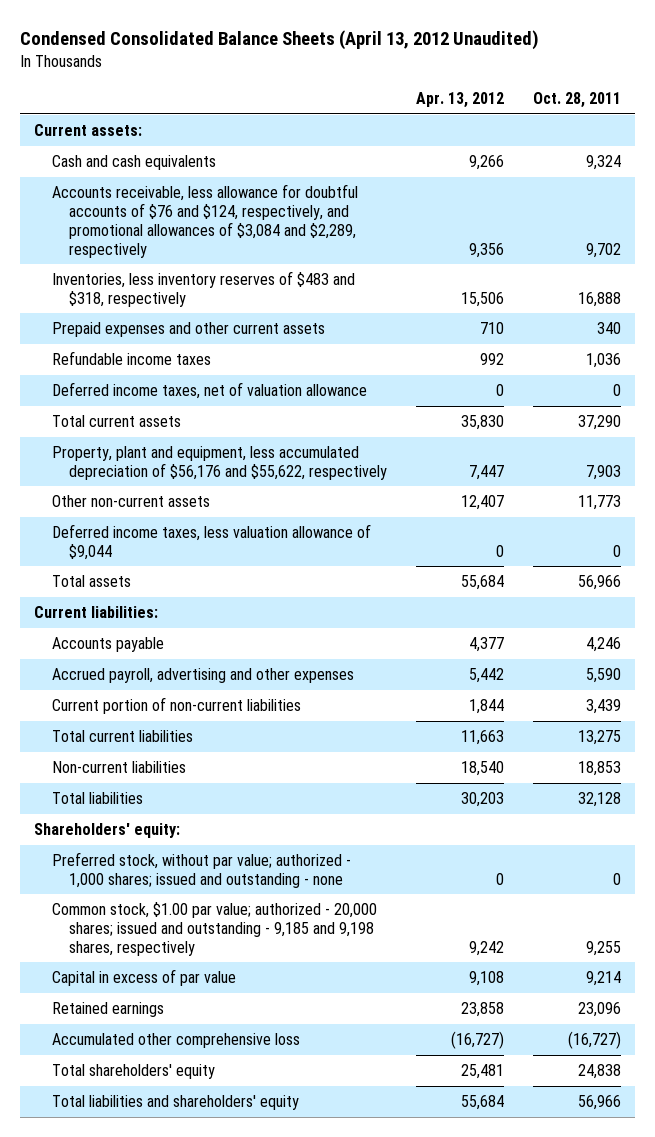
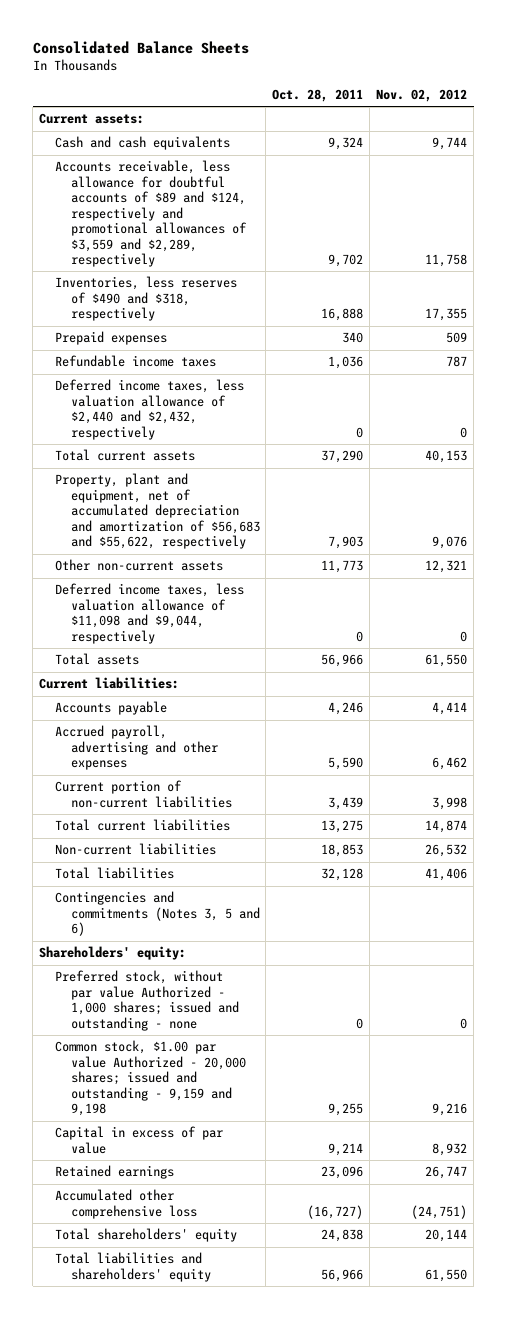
[19,30,539,51] Condensed Consolidated Balance Sheets (April 13, 2012 Unaudited) -> [32,40,249,54] Consolidated Balance Sheets
[416,92,505,109] Apr. 13, 2012 -> none
none -> [376,88,468,102] Nov. 02, 2012
[51,184,358,258] Accounts receivable, less allowance for doubtful accounts of $76 and $124, respectively, and promotional allowances of $3,084 and $2,289, respectively -> [54,160,247,268] Accounts receivable, less allowance for doubtful accounts of $89 and $124, respectively and promotional allowances of $3,559 and $2,289, respectively
[51,271,355,307] Inventories, less inventory reserves of $483 and $318, respectively -> [54,276,237,322] Inventories, less reserves of $490 and $318, respectively
[51,322,325,338] Prepaid expenses and other current assets -> [54,331,167,346] Prepaid expenses
[51,382,367,400] Deferred income taxes, net of valuation allowance -> none
none -> [54,379,244,440] Deferred income taxes, less valuation allowance of $2,440 and $2,432, respectively
[51,446,388,480] Property, plant and equipment, less accumulated depreciation of $56,176 and $55,622, respectively -> [54,473,260,550] Property, plant and equipment, net of accumulated depreciation and amortization of $56,683 and $55,622, respectively
[51,524,371,560] Deferred income taxes, less valuation allowance of $9,044 -> [54,583,244,644] Deferred income taxes, less valuation allowance of $11,098 and $9,044, respectively
none -> [54,891,260,937] Contingencies and commitments (Notes 3, 5 and 6)
[51,852,351,888] Preferred stock, without par value; authorized - 1,000 shares; issued and outstanding - none -> [54,970,239,1031] Preferred stock, without par value Authorized - 1,000 shares; issued and outstanding - none
[51,902,377,956] Common stock, $1.00 par value; authorized - 20,000 shares; issued and outstanding - 9,185 and 9,198 shares, respectively -> [54,1040,246,1117] Common stock, $1.00 par value Authorized - 20,000 shares; issued and outstanding - 9,159 and 9,198

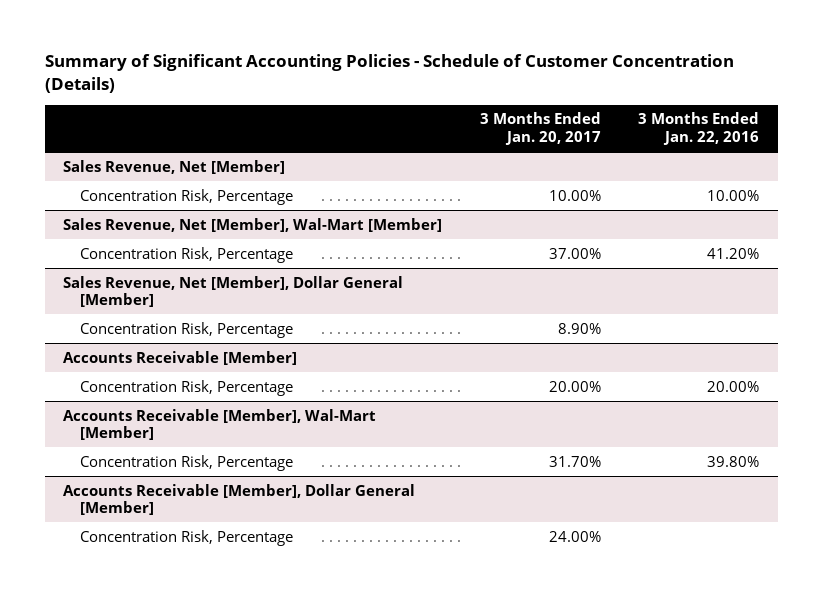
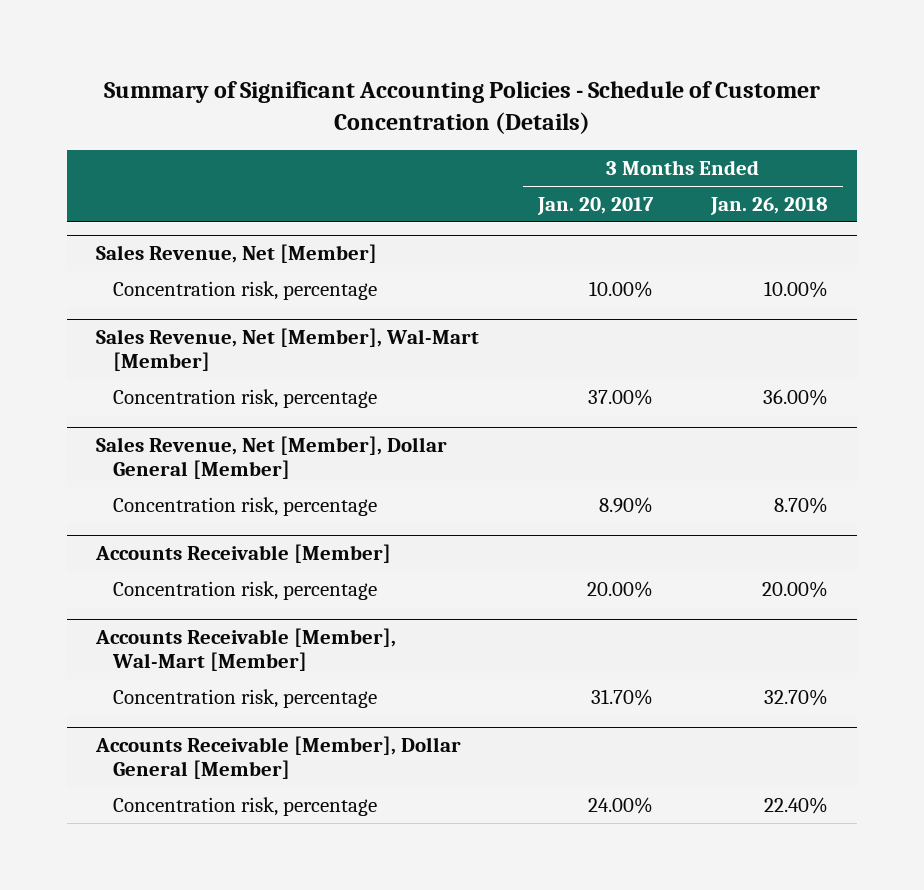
[638,112,760,146] 3 Months Ended Jan. 22, 2016 -> none
none -> [710,196,829,215] Jan. 26, 2018
[79,188,293,205] Concentration Risk, Percentage -> [112,280,377,300] Concentration risk, percentage
[79,246,293,263] Concentration Risk, Percentage -> [112,388,377,408] Concentration risk, percentage
[79,321,293,338] Concentration Risk, Percentage -> [112,496,377,516] Concentration risk, percentage
[79,379,293,396] Concentration Risk, Percentage -> [112,580,377,600] Concentration risk, percentage
[79,454,293,471] Concentration Risk, Percentage -> [112,688,377,708] Concentration risk, percentage
[79,529,293,546] Concentration Risk, Percentage -> [112,796,377,816] Concentration risk, percentage

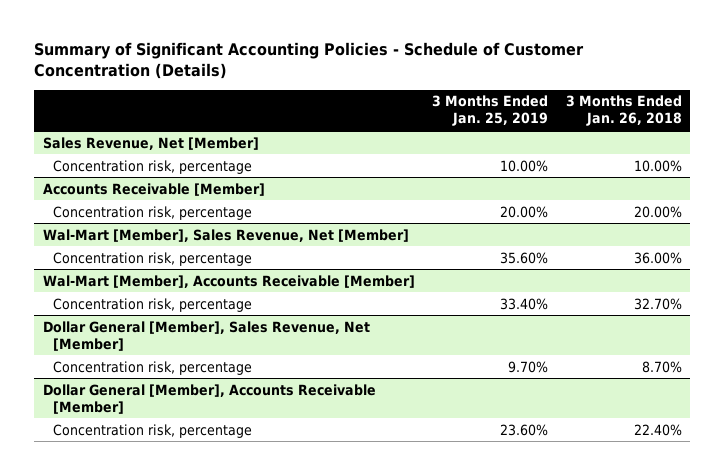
[536,196,654,215] Jan. 20, 2017 -> none
none -> [432,95,549,127] 3 Months Ended Jan. 25, 2019
[95,327,479,372] Sales Revenue, Net [Member], Wal-Mart [Member] -> none
[112,388,377,408] Concentration risk, percentage -> none
[95,435,447,480] Sales Revenue, Net [Member], Dollar General [Member] -> none
[112,496,377,516] Concentration risk, percentage -> none
none -> [42,228,409,242] Wal-Mart [Member], Sales Revenue, Net [Member]
none -> [52,251,252,266] Concentration risk, percentage
[94,627,396,672] Accounts Receivable [Member], Wal-Mart [Member] -> [42,274,415,288] Wal-Mart [Member], Accounts Receivable [Member]
none -> [42,320,370,351] Dollar General [Member], Sales Revenue, Net [Member]
none -> [52,360,252,375] Concentration risk, percentage
[94,735,461,780] Accounts Receivable [Member], Dollar General [Member] -> [42,383,376,414] Dollar General [Member], Accounts Receivable [Member]

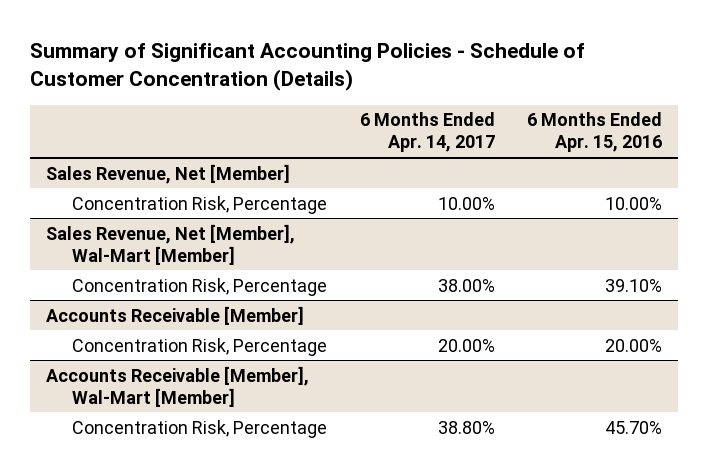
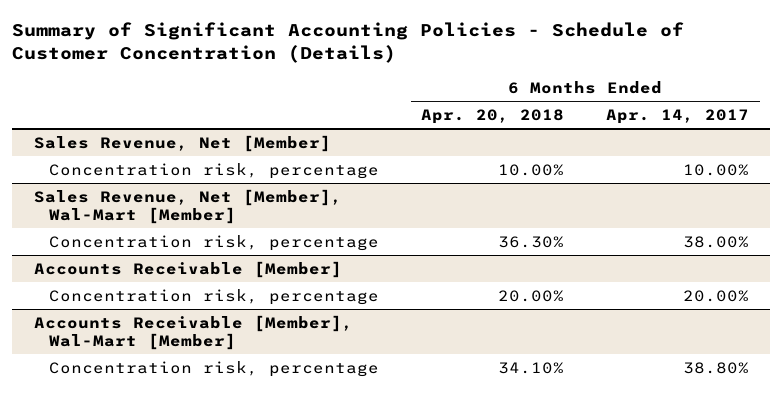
[526,112,662,153] 6 Months Ended Apr. 15, 2016 -> none
none -> [421,108,565,124] Apr. 20, 2018
[72,195,328,214] Concentration Risk, Percentage -> [48,162,379,179] Concentration risk, percentage
[72,277,328,296] Concentration Risk, Percentage -> [48,234,379,251] Concentration risk, percentage
[72,337,328,356] Concentration Risk, Percentage -> [48,288,379,305] Concentration risk, percentage
[72,419,328,438] Concentration Risk, Percentage -> [48,360,379,377] Concentration risk, percentage

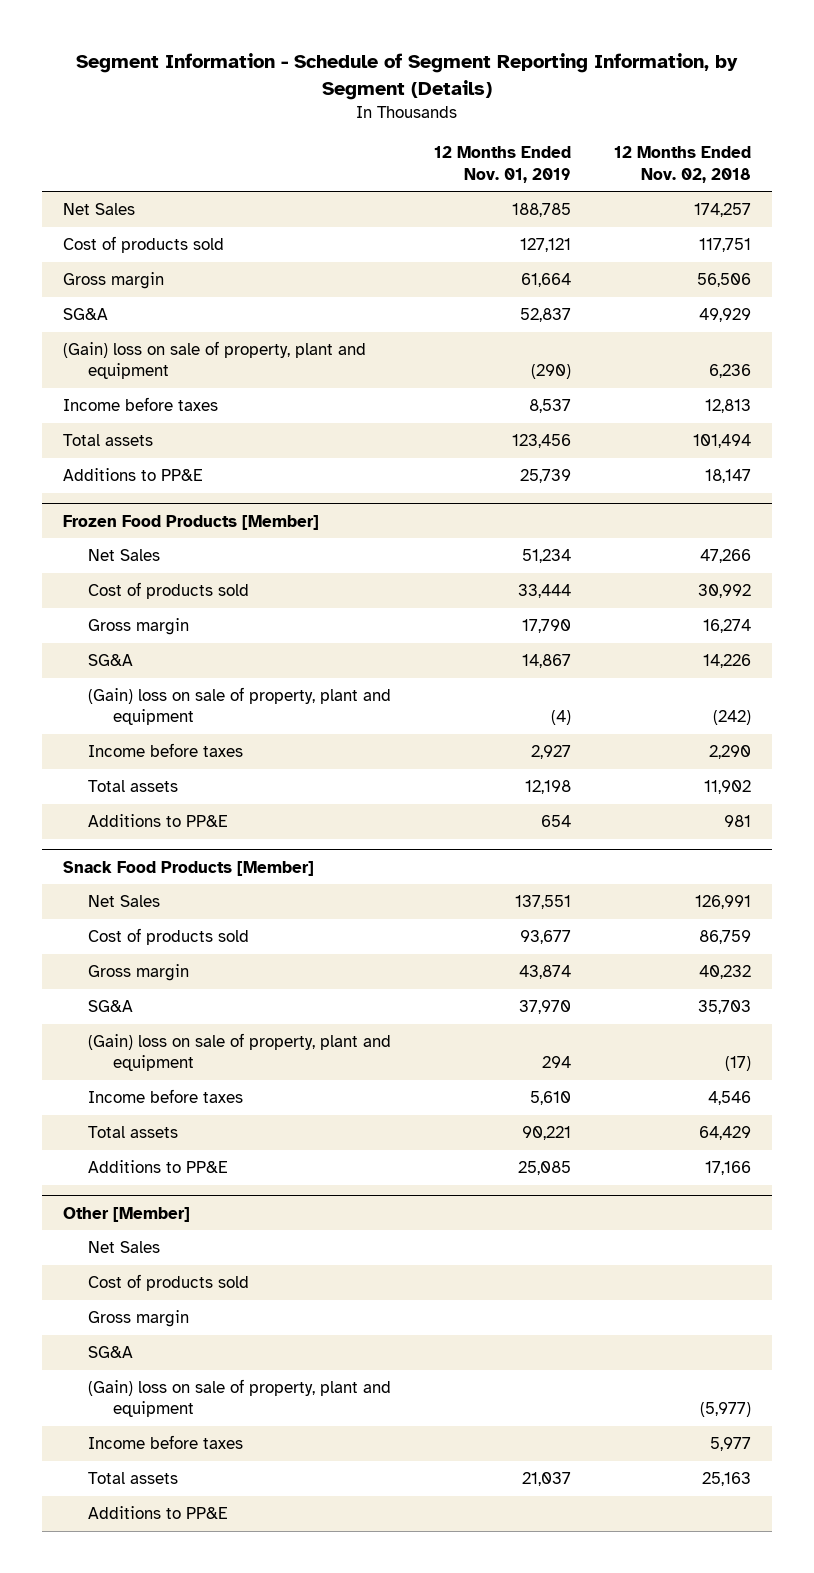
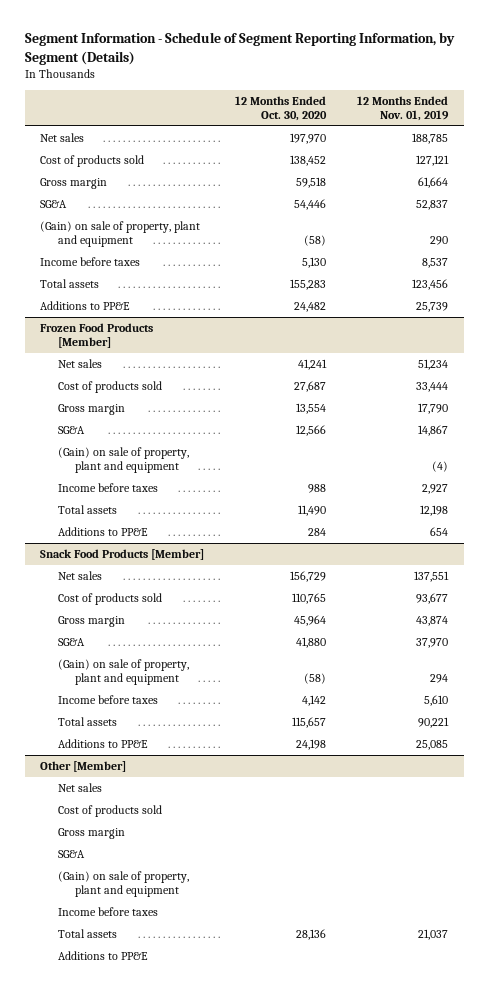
[613,146,751,183] 12 Months Ended Nov. 02, 2018 -> none
none -> [235,95,328,121] 12 Months Ended Oct. 30, 2020
[63,203,136,216] Net Sales -> [40,132,85,142] Net sales
[63,341,367,380] (Gain) loss on sale of property, plant and equipment -> [40,220,201,248] (Gain) on sale of property, plant and equipment
[530,364,571,380] (290) -> [430,236,449,246] 290
[88,549,161,562] Net Sales -> [57,358,102,368] Net sales
[88,687,392,726] (Gain) loss on sale of property, plant and equipment -> [57,446,189,474] (Gain) on sale of property, plant and equipment
[88,895,161,908] Net Sales -> [57,570,102,580] Net sales
[88,1033,392,1072] (Gain) loss on sale of property, plant and equipment -> [57,658,189,686] (Gain) on sale of property, plant and equipment
[88,1241,161,1254] Net Sales -> [57,782,102,792] Net sales
[88,1379,392,1418] (Gain) loss on sale of property, plant and equipment -> [57,870,189,898] (Gain) on sale of property, plant and equipment

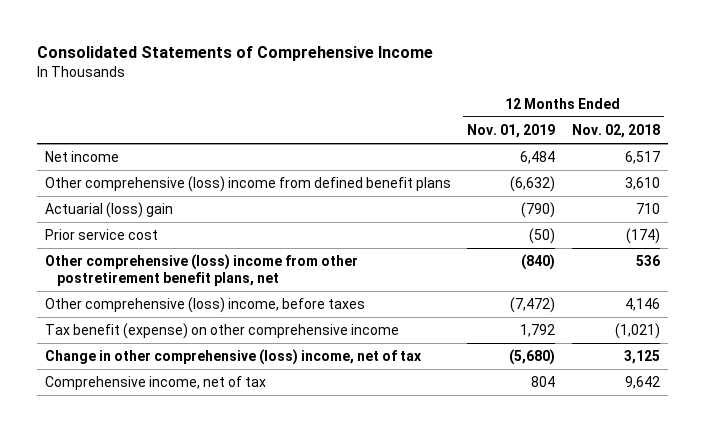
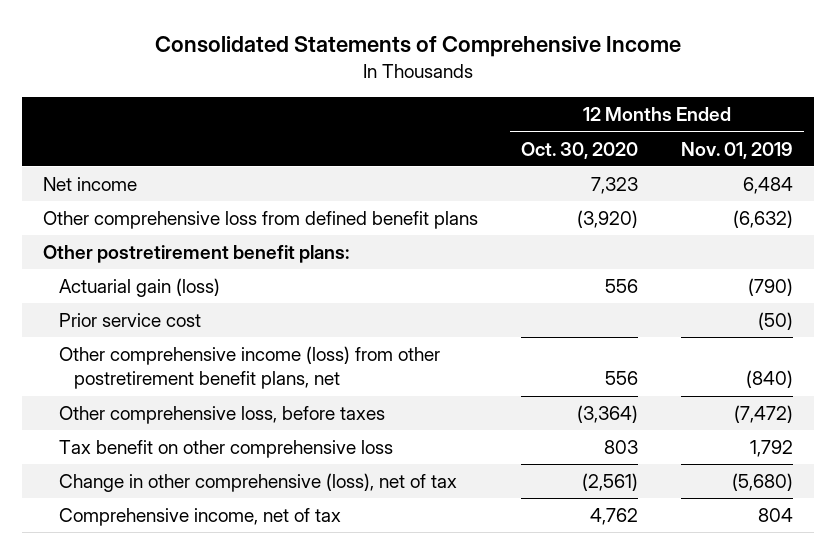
[571,123,660,138] Nov. 02, 2018 -> none
none -> [521,141,639,159] Oct. 30, 2020
[44,176,451,193] Other comprehensive (loss) income from defined benefit plans -> [43,211,479,230] Other comprehensive loss from defined benefit plans
none -> [43,245,350,264] Other postretirement benefit plans:
[44,202,173,219] Actuarial (loss) gain -> [58,278,220,298] Actuarial gain (loss)
[44,254,358,286] Other comprehensive (loss) income from other postretirement benefit plans, net -> [58,346,440,390] Other comprehensive income (loss) from other postretirement benefit plans, net
[44,297,365,314] Other comprehensive (loss) income, before taxes -> [58,406,385,425] Other comprehensive loss, before taxes
[44,323,399,340] Tax benefit (expense) on other comprehensive income -> [58,440,393,459] Tax benefit on other comprehensive loss
[44,349,422,366] Change in other comprehensive (loss) income, net of tax -> [58,473,457,493] Change in other comprehensive (loss), net of tax

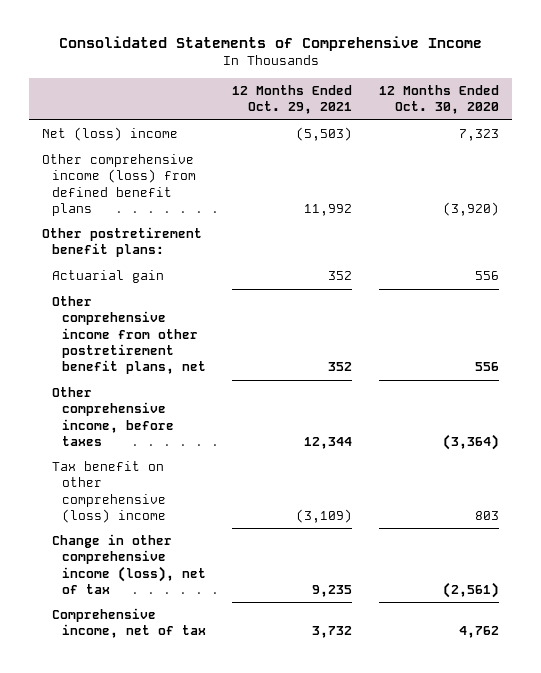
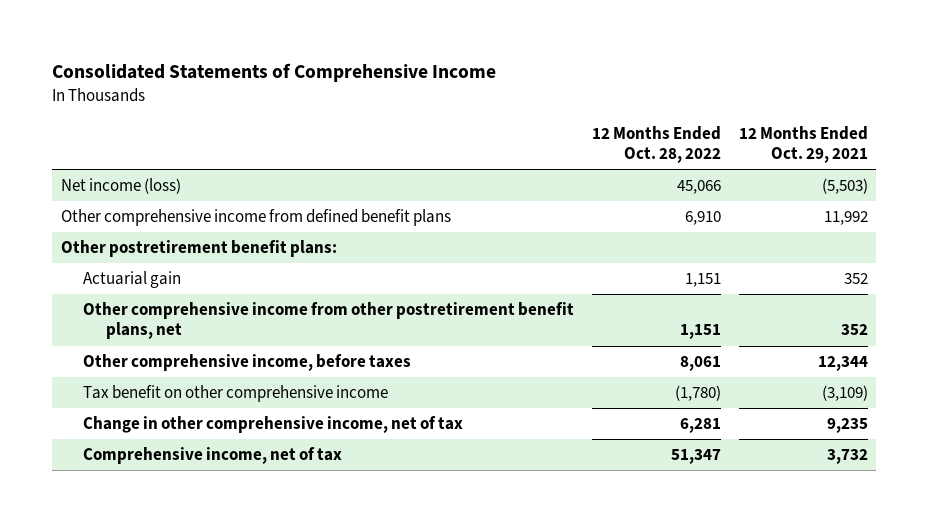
[379,84,500,115] 12 Months Ended Oct. 30, 2020 -> none
none -> [591,125,721,163] 12 Months Ended Oct. 28, 2022
[42,127,179,142] Net (loss) income -> [60,178,181,195] Net income (loss)
[42,154,196,216] Other comprehensive income (loss) from defined benefit plans -> [60,209,451,227] Other comprehensive income from defined benefit plans
[51,461,166,523] Tax benefit on other comprehensive (loss) income -> [83,385,389,403] Tax benefit on other comprehensive income
[51,534,206,594] Change in other comprehensive income (loss), net of tax -> [83,416,464,434] Change in other comprehensive income, net of tax

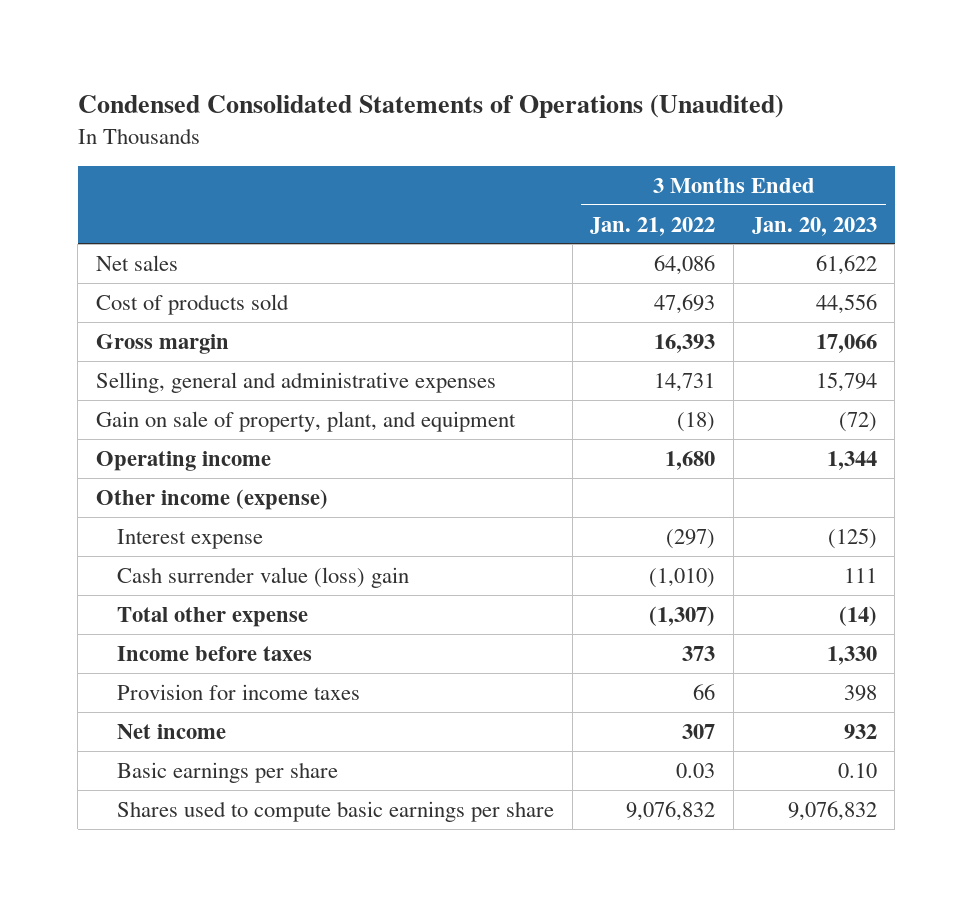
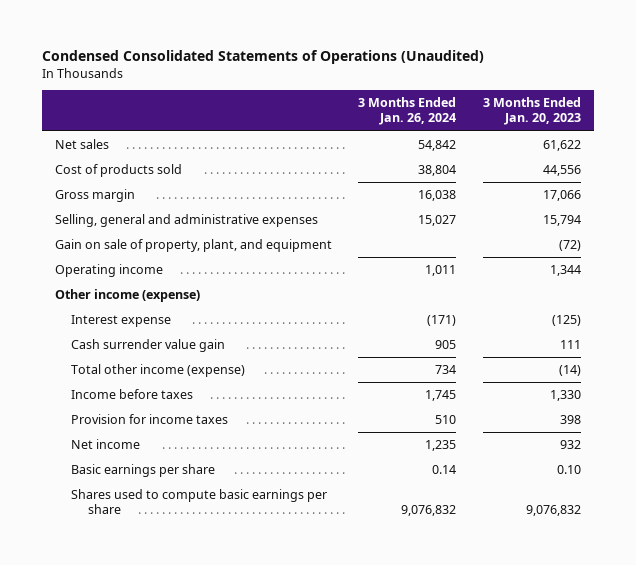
[590,216,716,236] Jan. 21, 2022 -> none
none -> [358,97,457,126] 3 Months Ended Jan. 26, 2024
[117,566,410,588] Cash surrender value (loss) gain -> [71,339,226,353] Cash surrender value gain
[117,606,309,627] Total other expense -> [71,364,246,378] Total other income (expense)

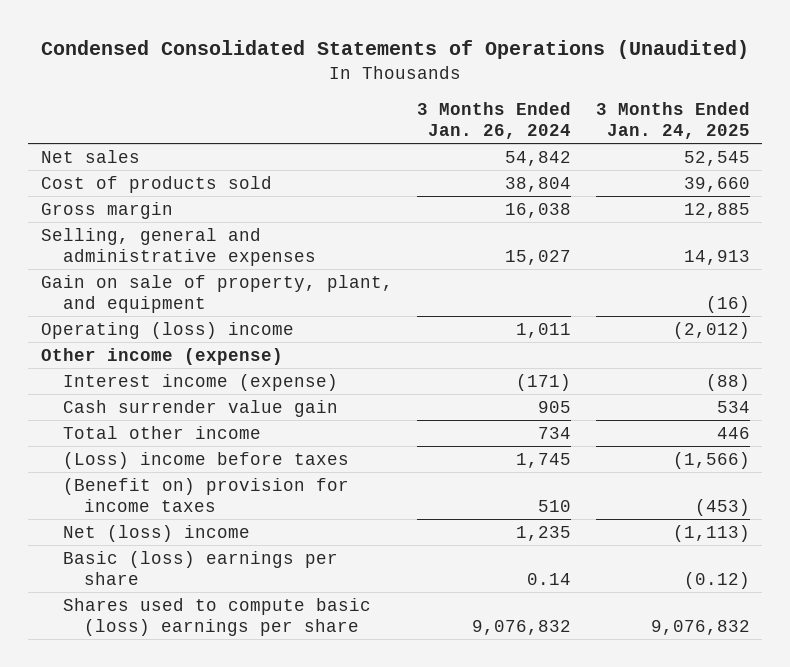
[482,97,581,126] 3 Months Ended Jan. 20, 2023 -> none
none -> [595,101,750,139] 3 Months Ended Jan. 24, 2025
[55,264,164,278] Operating income -> [40,321,294,339] Operating (loss) income
[71,315,172,328] Interest expense -> [62,373,338,391] Interest income (expense)
[71,364,246,378] Total other income (expense) -> [62,425,261,439] Total other income
[71,389,194,400] Income before taxes -> [62,451,349,469] (Loss) income before taxes
[71,414,229,425] Provision for income taxes -> [62,477,349,512] (Benefit on) provision for income taxes
[71,439,141,450] Net income -> [62,524,250,542] Net (loss) income
[71,464,216,478] Basic earnings per share -> [62,550,338,585] Basic (loss) earnings per share
[71,489,328,515] Shares used to compute basic earnings per share -> [62,597,371,636] Shares used to compute basic (loss) earnings per share

